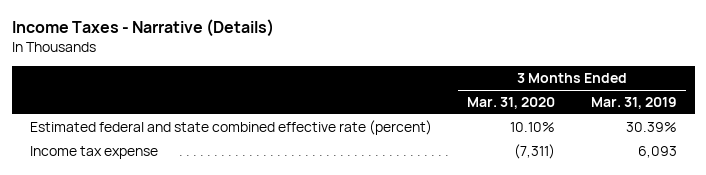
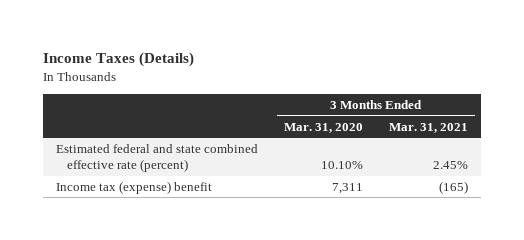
[11,19,274,38] Income Taxes - Narrative (Details) -> [42,52,194,68] Income Taxes (Details)
[590,97,677,110] Mar. 31, 2019 -> none
none -> [389,122,469,133] Mar. 31, 2021
[29,145,158,159] Income tax expense -> [55,181,212,195] Income tax (expense) benefit
[514,143,556,159] (7,311) -> [331,183,363,195] 7,311

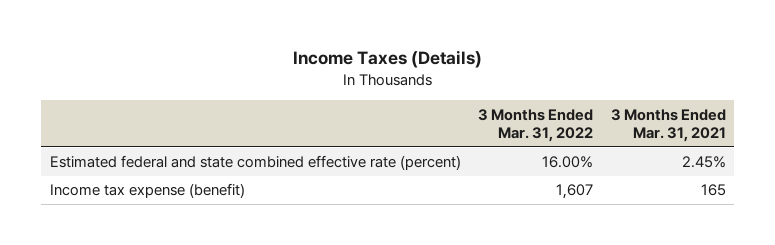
[283,122,363,133] Mar. 31, 2020 -> none
none -> [478,108,594,143] 3 Months Ended Mar. 31, 2022
[55,181,212,195] Income tax (expense) benefit -> [49,183,245,199] Income tax expense (benefit)
[439,181,469,195] (165) -> [700,184,726,197] 165

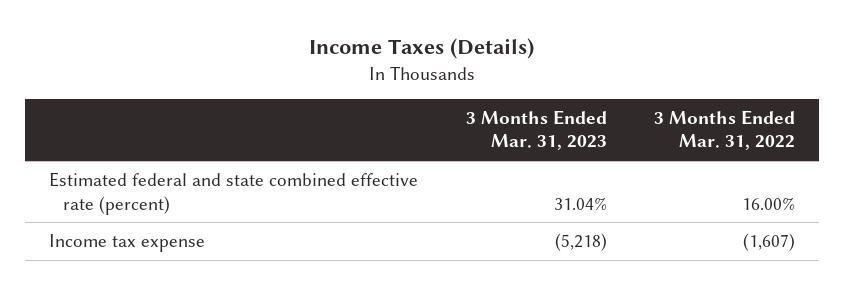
[610,108,726,143] 3 Months Ended Mar. 31, 2021 -> none
none -> [465,110,607,151] 3 Months Ended Mar. 31, 2023
[49,183,245,199] Income tax expense (benefit) -> [48,234,205,253] Income tax expense
[556,184,594,200] 1,607 -> [743,233,796,252] (1,607)

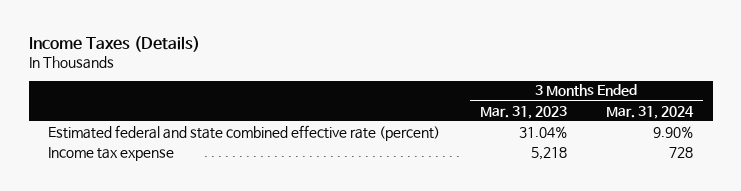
[654,110,796,151] 3 Months Ended Mar. 31, 2022 -> none
none -> [605,105,694,119] Mar. 31, 2024
[554,233,607,252] (5,218) -> [530,146,567,160] 5,218

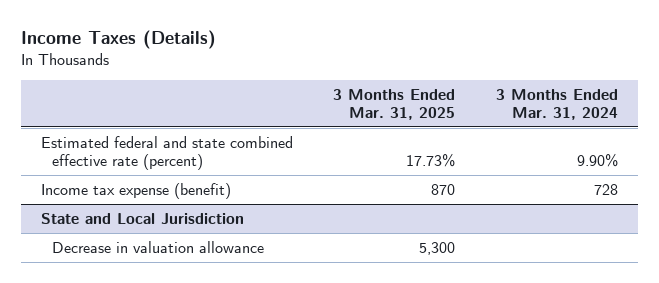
[479,105,567,119] Mar. 31, 2023 -> none
none -> [333,89,456,120] 3 Months Ended Mar. 31, 2025
[48,146,175,161] Income tax expense -> [40,182,231,199] Income tax expense (benefit)
none -> [40,212,244,224] State and Local Jurisdiction
none -> [51,240,264,253] Decrease in valuation allowance

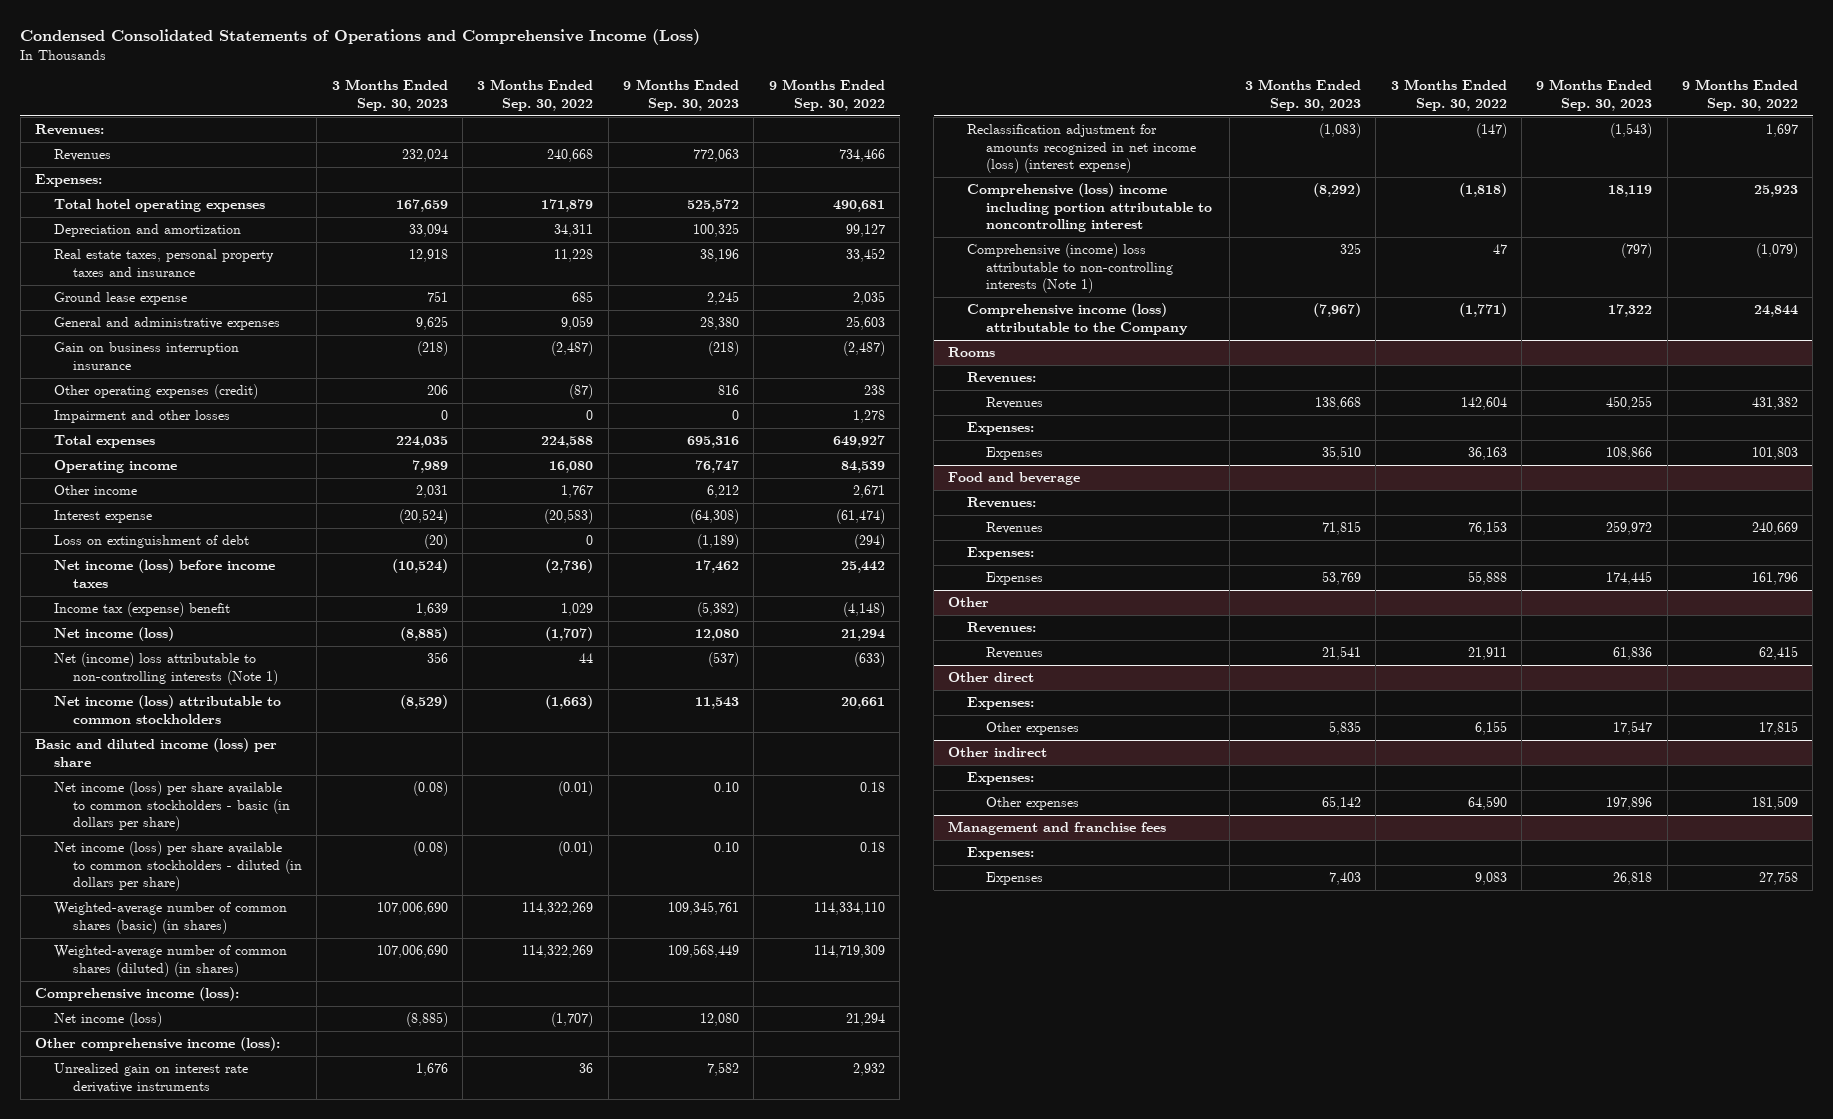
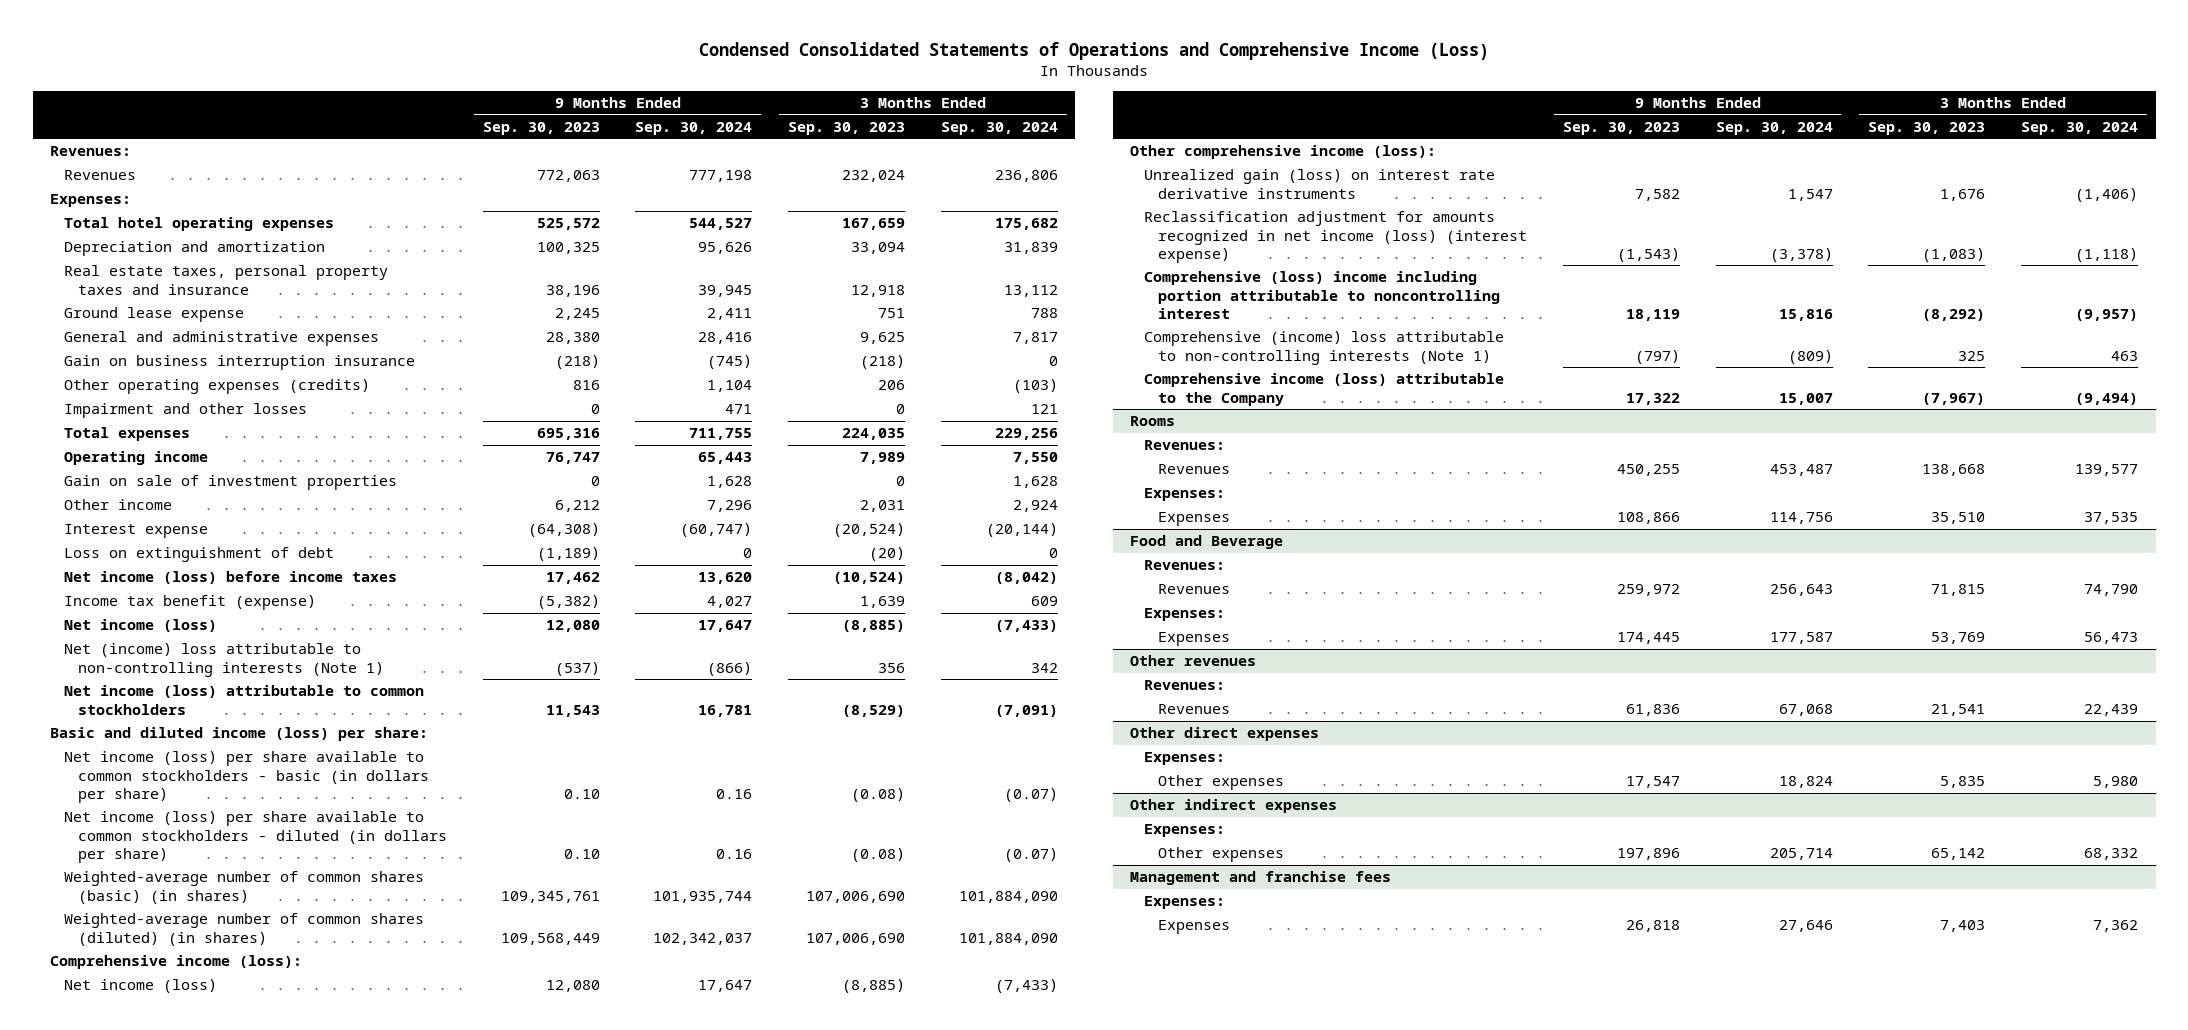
[477,79,594,112] 3 Months Ended Sep. 30, 2022 -> none
[768,79,885,112] 9 Months Ended Sep. 30, 2022 -> none
none -> [635,121,753,135] Sep. 30, 2024
none -> [940,121,1058,135] Sep. 30, 2024
[53,384,258,400] Other operating expenses (credit) -> [64,379,371,395] Other operating expenses (credits)
none -> [64,475,398,491] Gain on sale of investment properties
[53,602,230,618] Income tax (expense) benefit -> [64,595,317,611] Income tax benefit (expense)
[35,738,278,767] Basic and diluted income (loss) per share -> [50,727,429,742] Basic and diluted income (loss) per share:
[53,1063,248,1093] Unrealized gain on interest rate derivative instruments -> [1144,169,1496,199] Unrealized gain (loss) on interest rate derivative instruments
[948,472,1081,486] Food and beverage -> [1130,535,1284,550] Food and Beverage
[948,597,990,608] Other -> [1130,655,1257,667] Other revenues
[948,672,1035,683] Other direct -> [1130,727,1320,742] Other direct expenses
[948,747,1048,758] Other indirect -> [1130,799,1338,814] Other indirect expenses

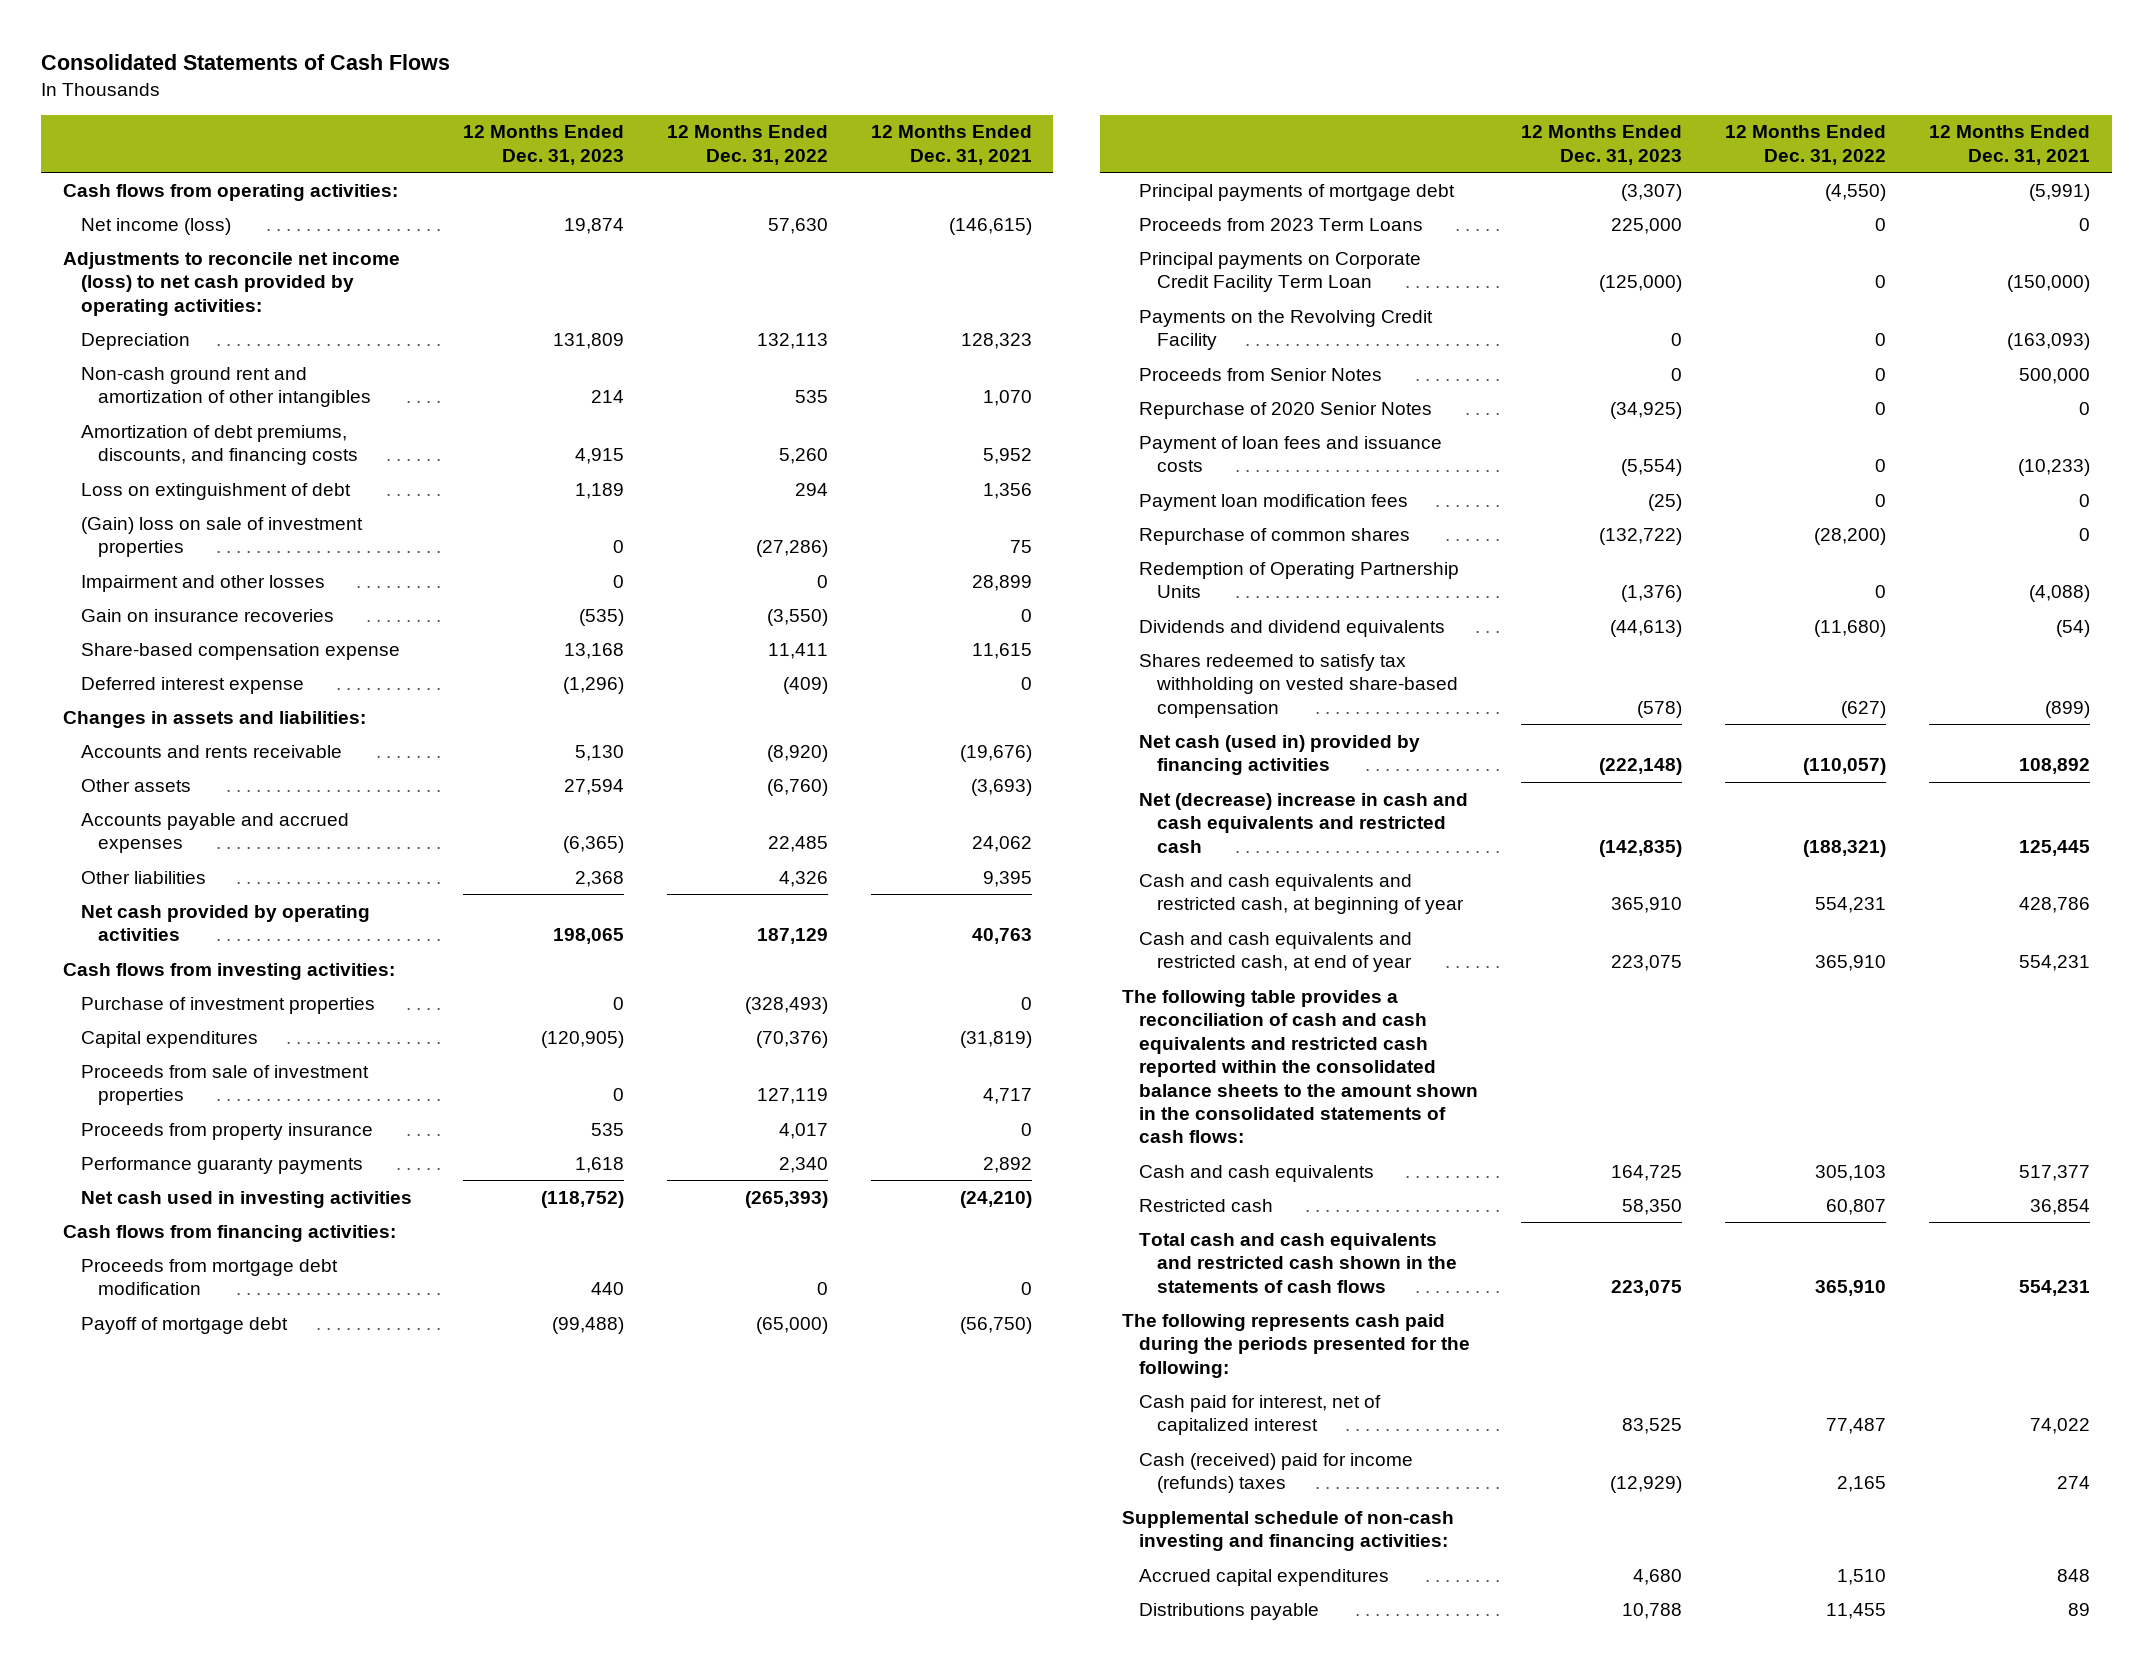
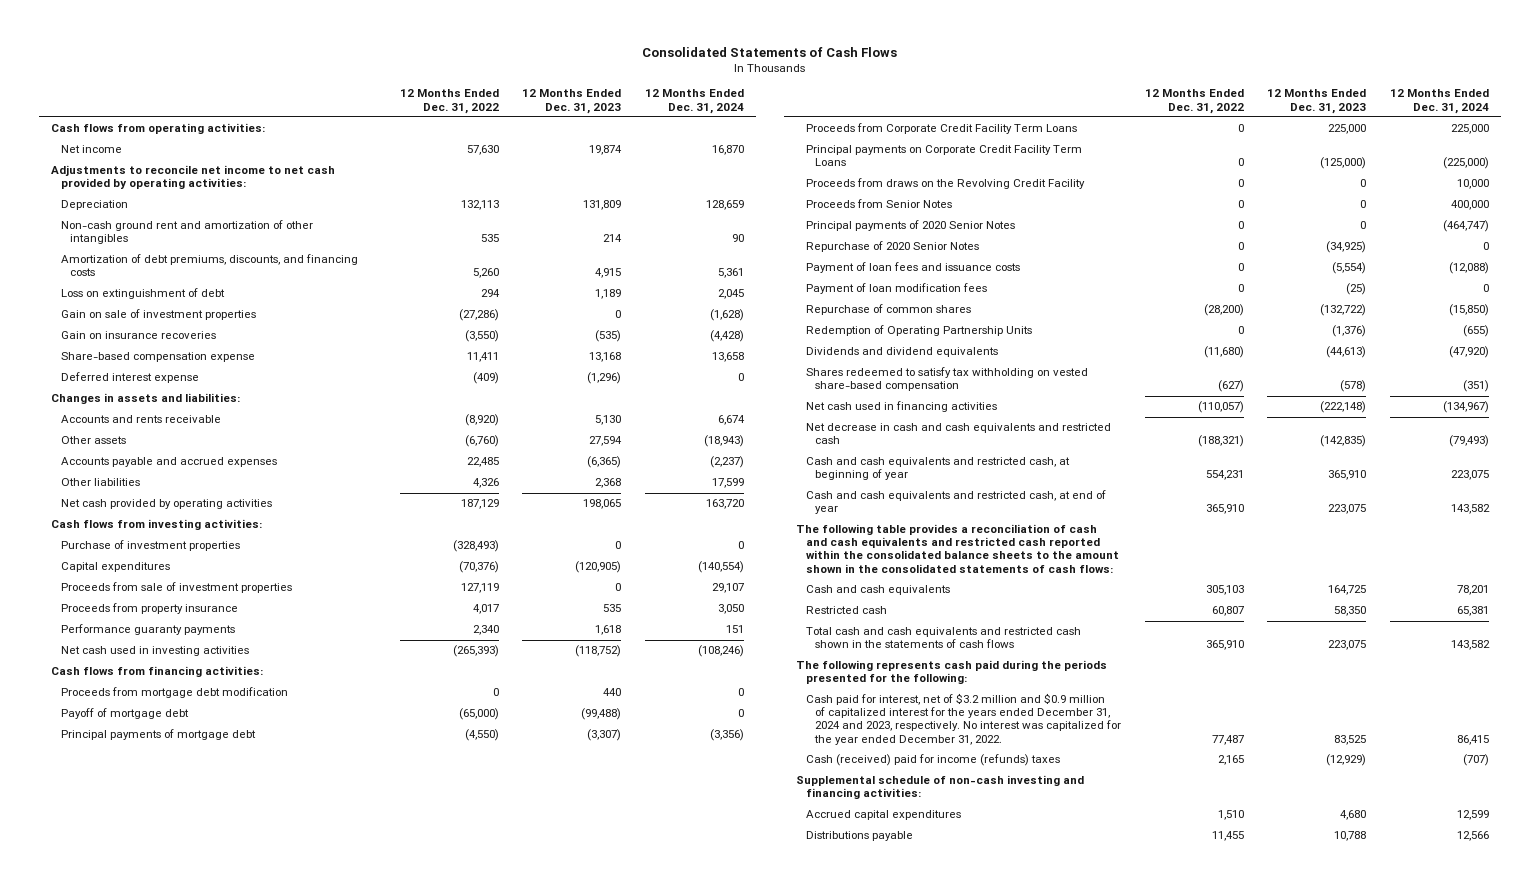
[870,125,1032,165] 12 Months Ended Dec. 31, 2021 -> none
none -> [645,89,745,114] 12 Months Ended Dec. 31, 2024
[80,217,231,235] Net income (loss) -> [60,145,122,154] Net income
[62,251,400,316] Adjustments to reconcile net income (loss) to net cash provided by operating activities: -> [50,165,335,190] Adjustments to reconcile net income to net cash provided by operating activities:
[80,574,325,592] Impairment and other losses -> none
[80,516,363,558] (Gain) loss on sale of investment properties -> [60,309,256,321] Gain on sale of investment properties
[1139,217,1424,231] Proceeds from 2023 Term Loans -> [805,123,1077,135] Proceeds from Corporate Credit Facility Term Loans
[1139,251,1422,293] Principal payments on Corporate Credit Facility Term Loan -> [805,145,1082,167] Principal payments on Corporate Credit Facility Term Loans
[1139,309,1434,351] Payments on the Revolving Credit Facility -> [805,178,1085,190] Proceeds from draws on the Revolving Credit Facility
none -> [805,220,1015,232] Principal payments of 2020 Senior Notes
[1139,493,1409,511] Payment loan modification fees -> [805,283,987,295] Payment of loan modification fees
[1139,734,1421,776] Net cash (used in) provided by financing activities -> [805,401,997,413] Net cash used in financing activities
[1139,792,1469,853] Net (decrease) increase in cash and cash equivalents and restricted cash -> [805,423,1111,445] Net decrease in cash and cash equivalents and restricted cash
[1139,1394,1382,1436] Cash paid for interest, net of capitalized interest -> [805,693,1122,745] Cash paid for interest, net of $3.2 million and $0.9 million of capitalized interest for the years ended December 31, 2024 and 2023, respectively. No interest was capitalized for the year ended December 31, 2022.

